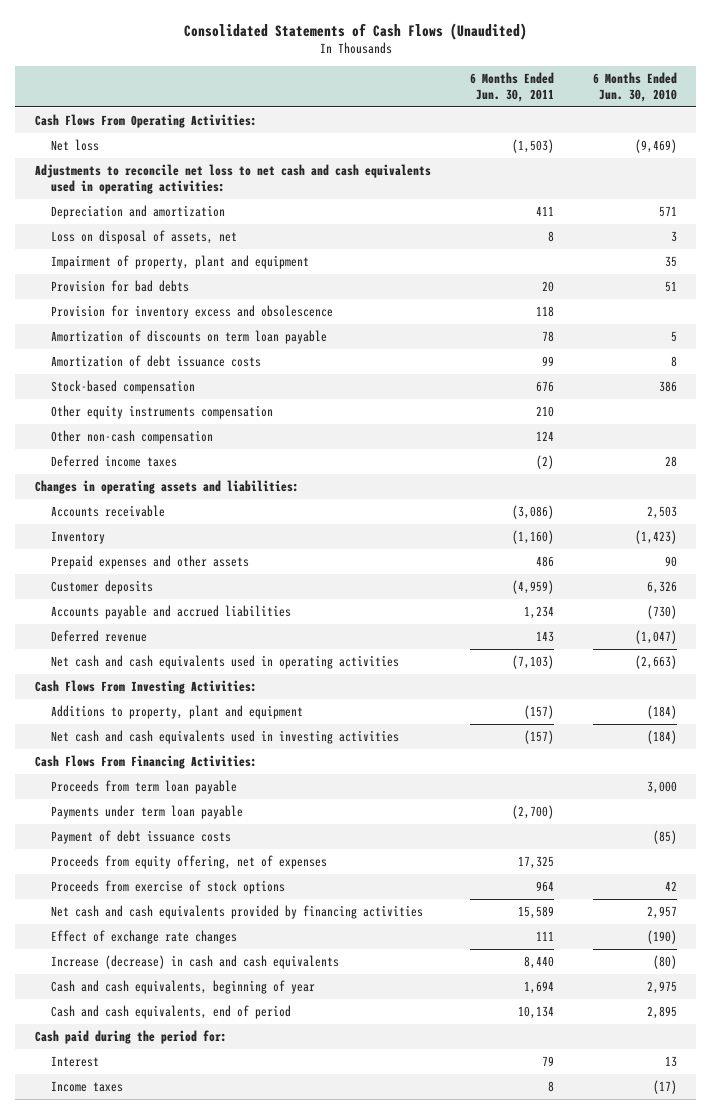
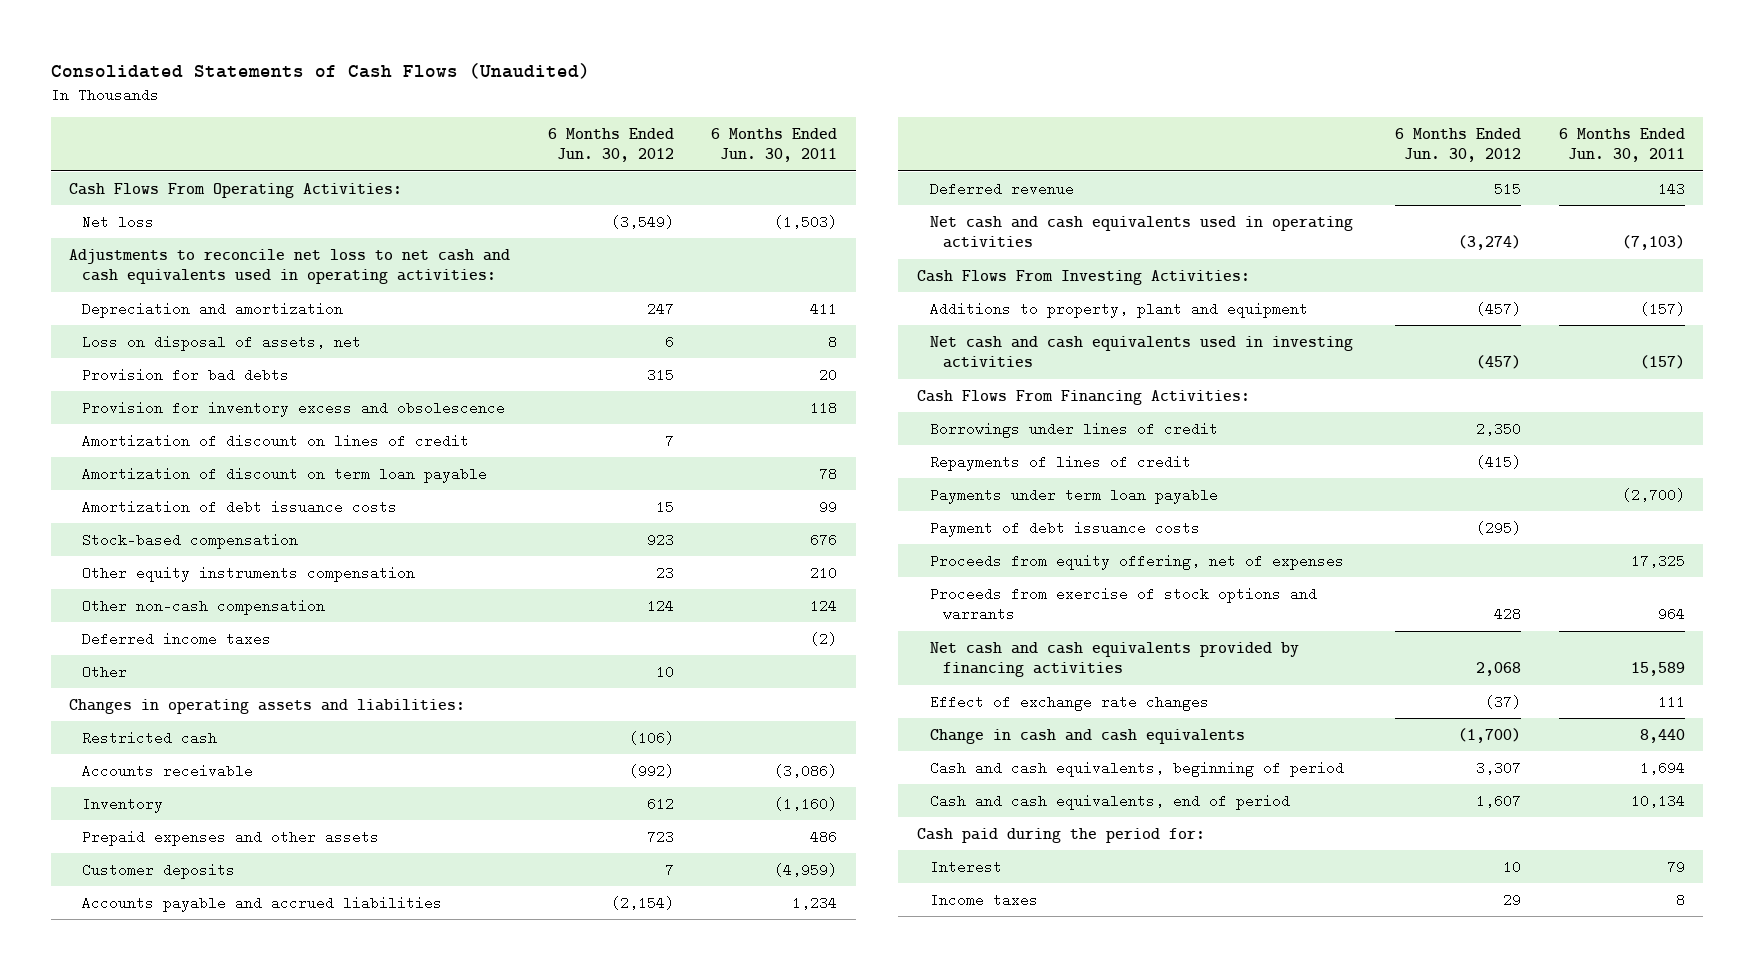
[592,71,677,102] 6 Months Ended Jun. 30, 2010 -> none
none -> [547,128,674,163] 6 Months Ended Jun. 30, 2012
[51,254,310,269] Impairment of property, plant and equipment -> none
none -> [82,433,470,448] Amortization of discount on lines of credit
[51,329,328,344] Amortization of discounts on term loan payable -> [82,466,488,483] Amortization of discount on term loan payable
none -> [82,664,128,679] Other
none -> [82,730,218,745] Restricted cash
[51,779,238,794] Proceeds from term loan payable -> none
none -> [929,421,1218,438] Borrowings under lines of credit
none -> [929,454,1191,471] Repayments of lines of credit
[51,879,286,894] Proceeds from exercise of stock options -> [929,586,1317,622] Proceeds from exercise of stock options and warrants
[51,954,340,969] Increase (decrease) in cash and cash equivalents -> [929,728,1245,744] Change in cash and cash equivalents
[51,979,316,994] Cash and cash equivalents, beginning of year -> [929,760,1344,777] Cash and cash equivalents, beginning of period

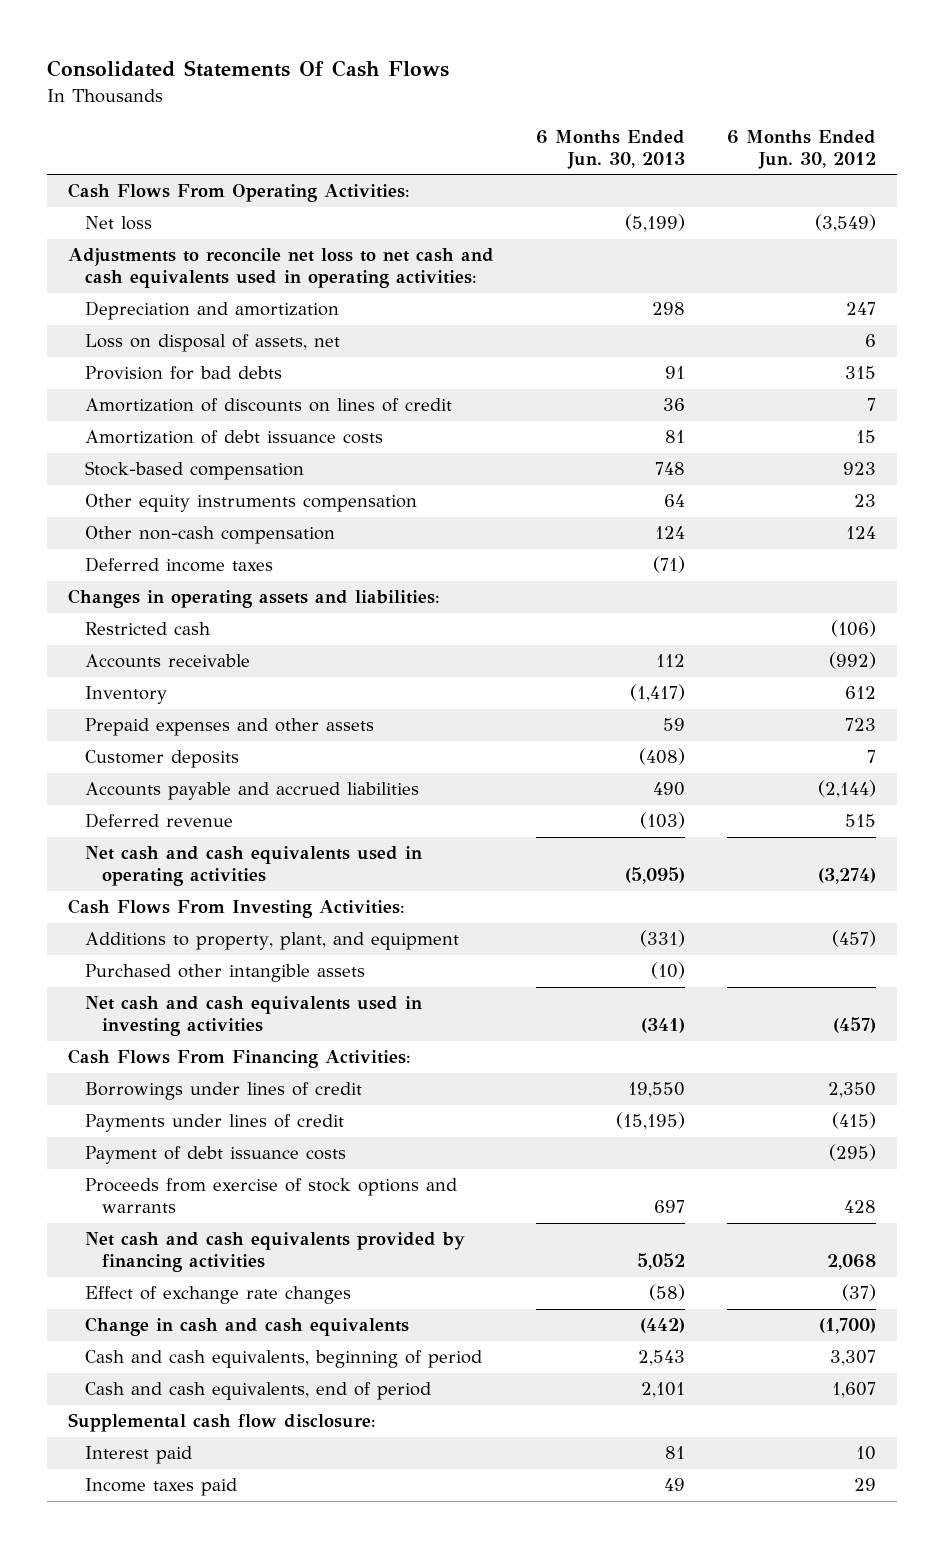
[50,63,590,80] Consolidated Statements of Cash Flows (Unaudited) -> [47,60,450,78] Consolidated Statements Of Cash Flows
[711,128,838,163] 6 Months Ended Jun. 30, 2011 -> none
none -> [536,129,686,169] 6 Months Ended Jun. 30, 2013
[82,400,506,417] Provision for inventory excess and obsolescence -> none
[82,466,488,483] Amortization of discount on term loan payable -> none
[82,433,470,448] Amortization of discount on lines of credit -> [84,398,452,413] Amortization of discounts on lines of credit
[82,664,128,679] Other -> none
[610,895,674,910] (2,154) -> [817,780,876,799] (2,144)
[929,301,1308,318] Additions to property, plant and equipment -> [84,932,459,951] Additions to property, plant, and equipment
none -> [84,964,365,983] Purchased other intangible assets
[929,487,1218,504] Payments under term loan payable -> none
[929,454,1191,471] Repayments of lines of credit -> [84,1114,344,1133] Payments under lines of credit
[929,553,1344,570] Proceeds from equity offering, net of expenses -> none
[917,827,1206,843] Cash paid during the period for: -> none
none -> [68,1413,377,1433] Supplemental cash flow disclosure:
[929,859,1002,874] Interest -> [84,1446,192,1465] Interest paid
[929,892,1038,907] Income taxes -> [84,1478,237,1497] Income taxes paid

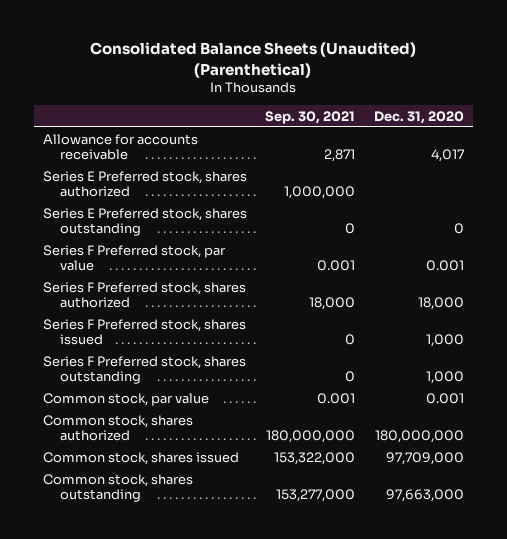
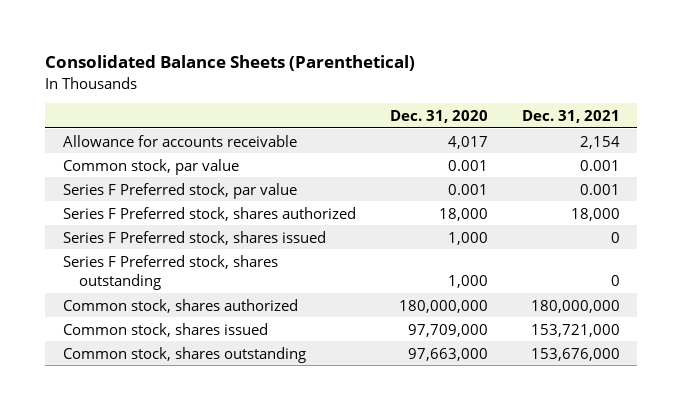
[90,42,417,78] Consolidated Balance Sheets (Unaudited) (Parenthetical) -> [45,55,416,72] Consolidated Balance Sheets (Parenthetical)
[265,110,356,124] Sep. 30, 2021 -> none
none -> [522,109,621,123] Dec. 31, 2021
[43,170,248,198] Series E Preferred stock, shares authorized -> none
[43,207,248,237] Series E Preferred stock, shares outstanding -> none
[43,392,210,406] Common stock, par value -> [62,158,239,175] Common stock, par value

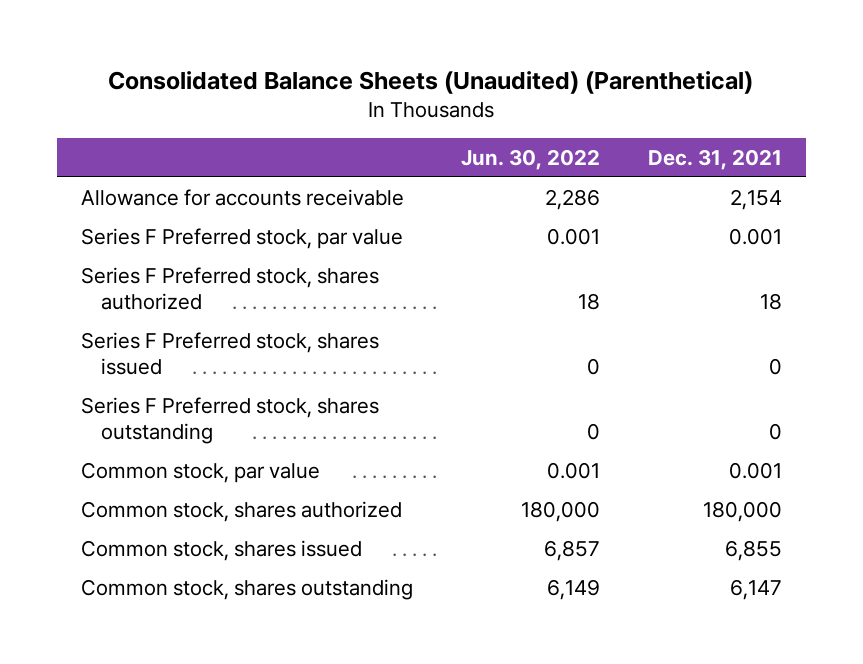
[45,55,416,72] Consolidated Balance Sheets (Parenthetical) -> [108,71,754,95] Consolidated Balance Sheets (Unaudited) (Parenthetical)
[389,109,488,123] Dec. 31, 2020 -> none
none -> [460,149,600,171] Jun. 30, 2022
[571,207,621,221] 18,000 -> [760,293,783,311] 18
[62,158,239,175] Common stock, par value -> [80,461,320,483] Common stock, par value
[531,299,621,313] 180,000,000 -> [703,500,783,522] 180,000
[531,323,621,337] 153,721,000 -> [725,539,783,561] 6,855
[531,347,621,361] 153,676,000 -> [730,578,783,600] 6,147

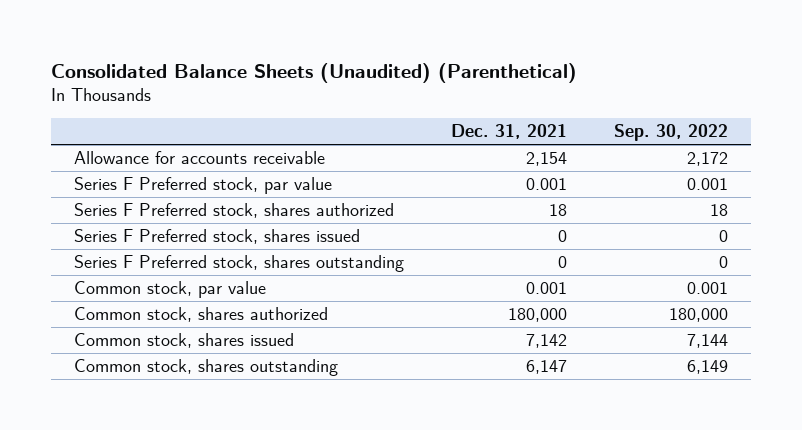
[460,149,600,171] Jun. 30, 2022 -> none
none -> [613,124,728,142] Sep. 30, 2022
[725,539,783,561] 6,855 -> [525,334,567,349] 7,142

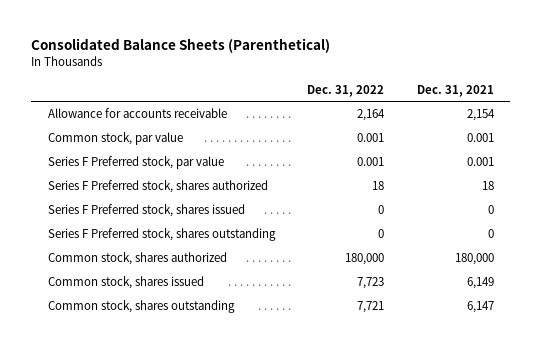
[50,62,577,83] Consolidated Balance Sheets (Unaudited) (Parenthetical) -> [31,37,331,53] Consolidated Balance Sheets (Parenthetical)
[613,124,728,142] Sep. 30, 2022 -> none
none -> [307,84,385,97] Dec. 31, 2022
[73,281,266,299] Common stock, par value -> [47,132,183,146] Common stock, par value
[525,334,567,349] 7,142 -> [467,277,495,290] 6,149

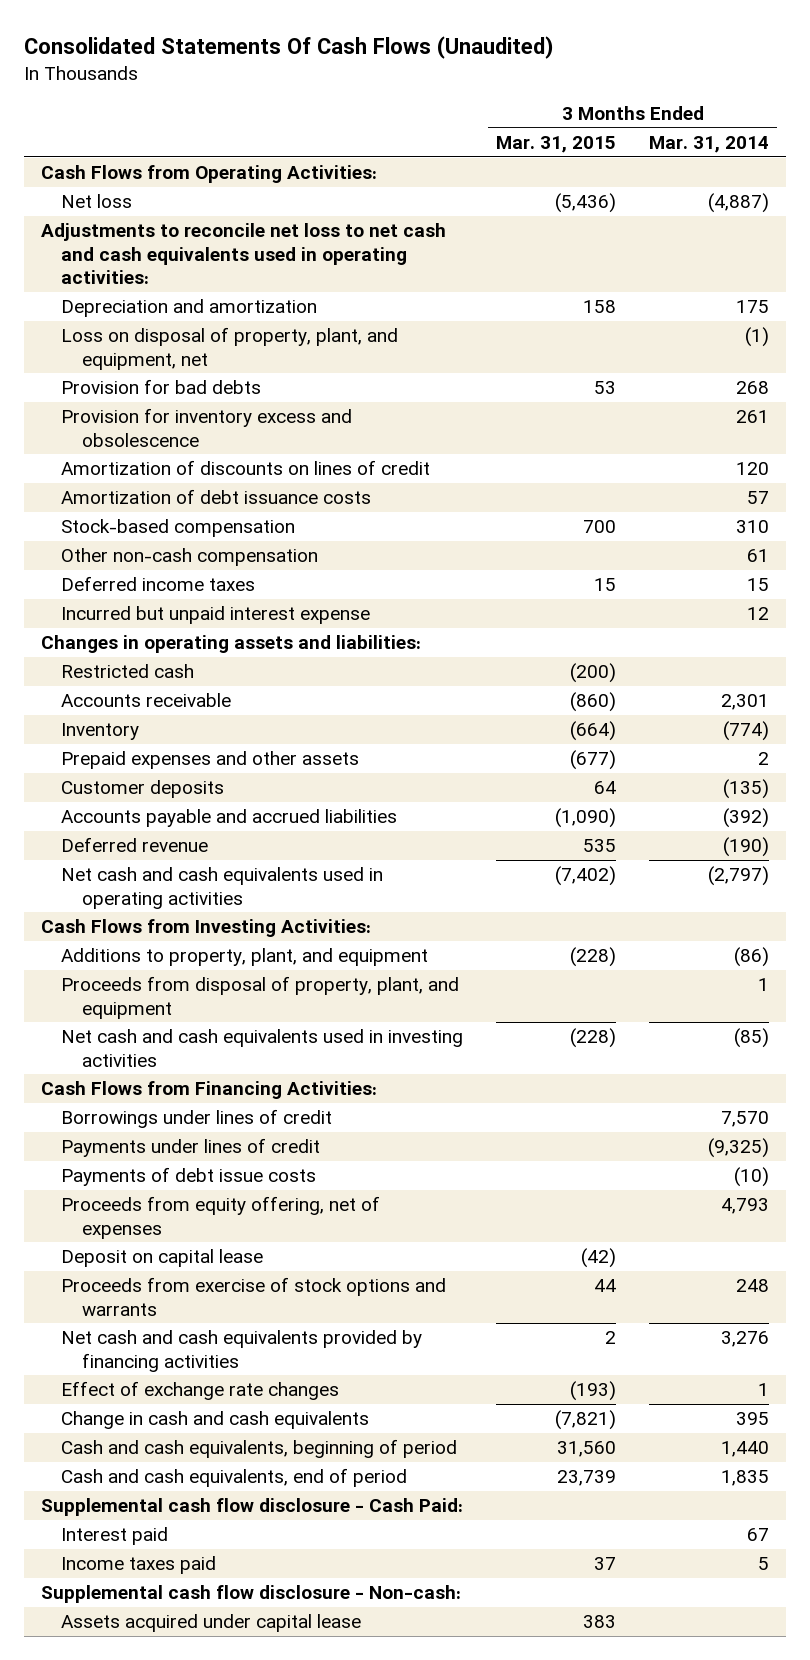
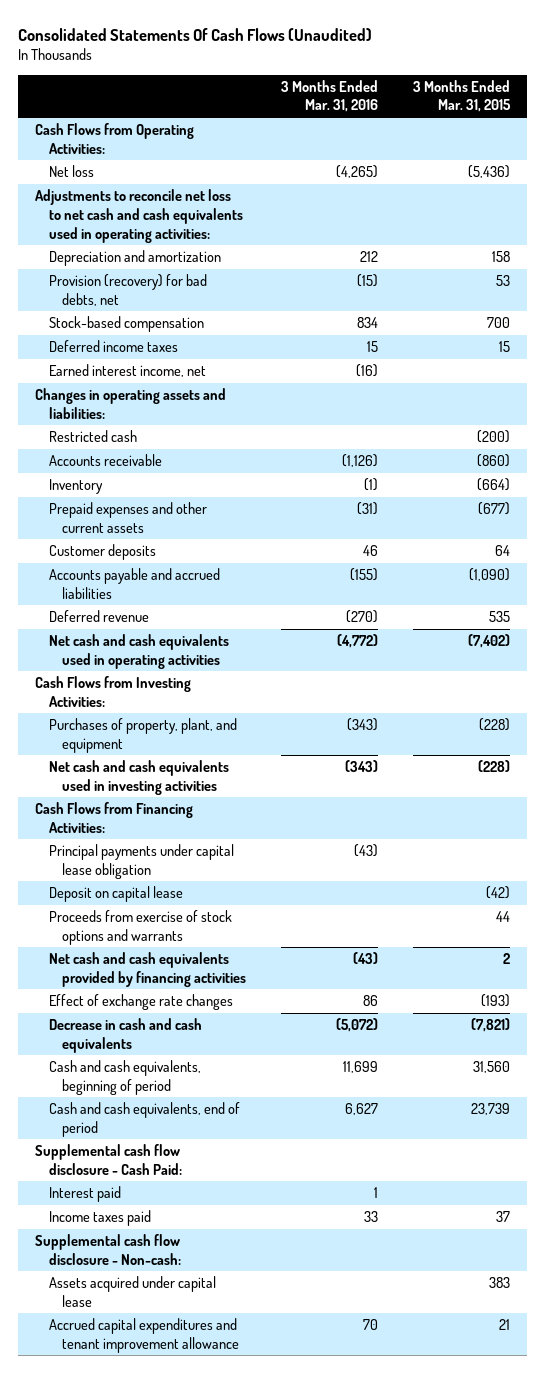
[649,136,770,154] Mar. 31, 2014 -> none
none -> [281,79,379,113] 3 Months Ended Mar. 31, 2016
[61,327,399,370] Loss on disposal of property, plant, and equipment, net -> none
[61,408,353,447] Provision for inventory excess and obsolescence -> none
[61,460,431,476] Amortization of discounts on lines of credit -> none
[61,489,372,505] Amortization of debt issuance costs -> none
[61,379,262,395] Provision for bad debts -> [48,274,207,306] Provision (recovery) for bad debts, net
[61,548,319,567] Other non-cash compensation -> none
[61,606,371,625] Incurred but unpaid interest expense -> none
none -> [48,364,206,378] Earned interest income, net
[61,751,360,770] Prepaid expenses and other assets -> [48,502,207,533] Prepaid expenses and other current assets
[61,976,460,1019] Proceeds from disposal of property, plant, and equipment -> none
[61,948,429,967] Additions to property, plant, and equipment -> [48,718,237,753] Purchases of property, plant, and equipment
[61,1109,333,1129] Borrowings under lines of credit -> none
[61,1138,321,1158] Payments under lines of credit -> none
[61,1167,317,1187] Payments of debt issue costs -> none
[61,1196,381,1239] Proceeds from equity offering, net of expenses -> none
none -> [48,844,234,879] Principal payments under capital lease obligation
[61,1411,370,1430] Change in cash and cash equivalents -> [48,1018,202,1053] Decrease in cash and cash equivalents
none -> [48,1318,240,1353] Accrued capital expenditures and tenant improvement allowance

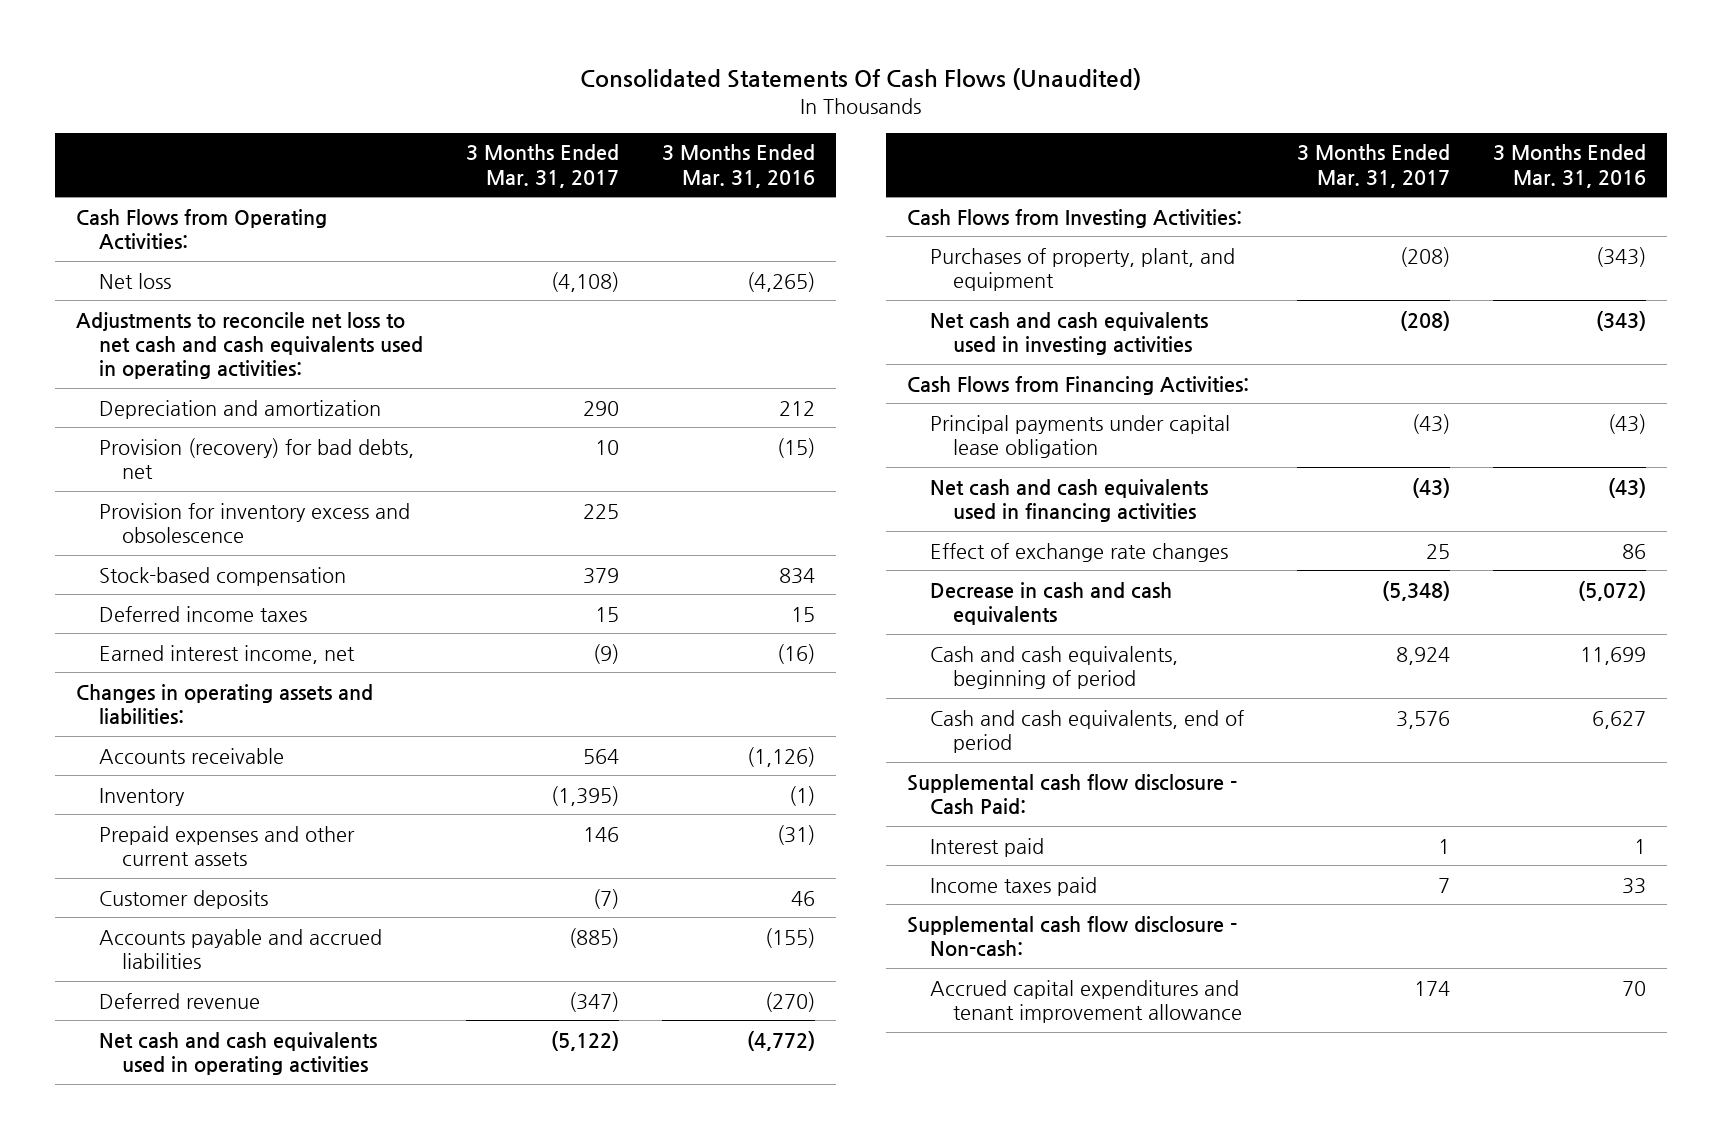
[413,79,512,113] 3 Months Ended Mar. 31, 2015 -> none
none -> [465,144,619,188] 3 Months Ended Mar. 31, 2017
none -> [99,502,411,543] Provision for inventory excess and obsolescence
[48,430,137,443] Restricted cash -> none
[48,886,183,903] Deposit on capital lease -> none
[48,910,232,945] Proceeds from exercise of stock options and warrants -> none
[48,952,247,987] Net cash and cash equivalents provided by financing activities -> [930,478,1209,522] Net cash and cash equivalents used in financing activities
[48,1276,216,1307] Assets acquired under capital lease -> none

